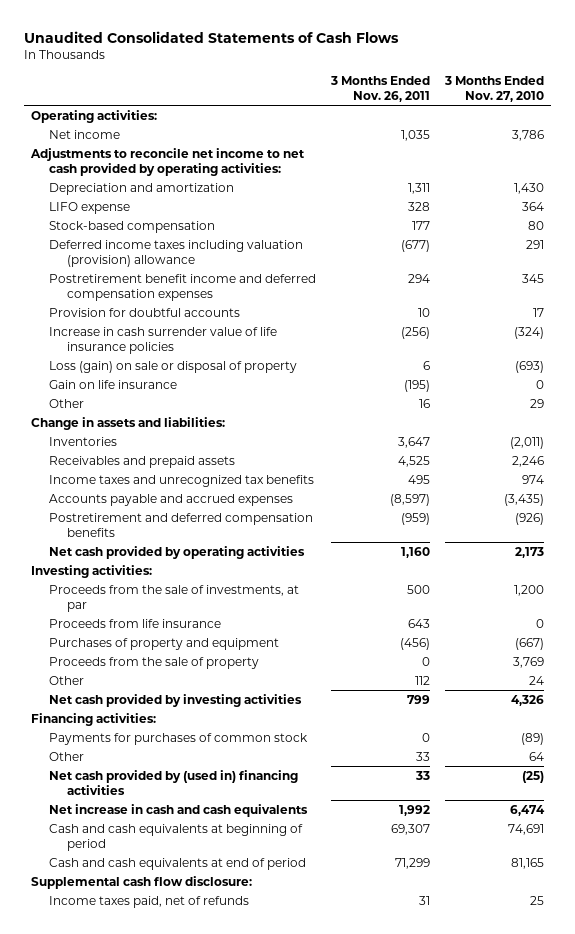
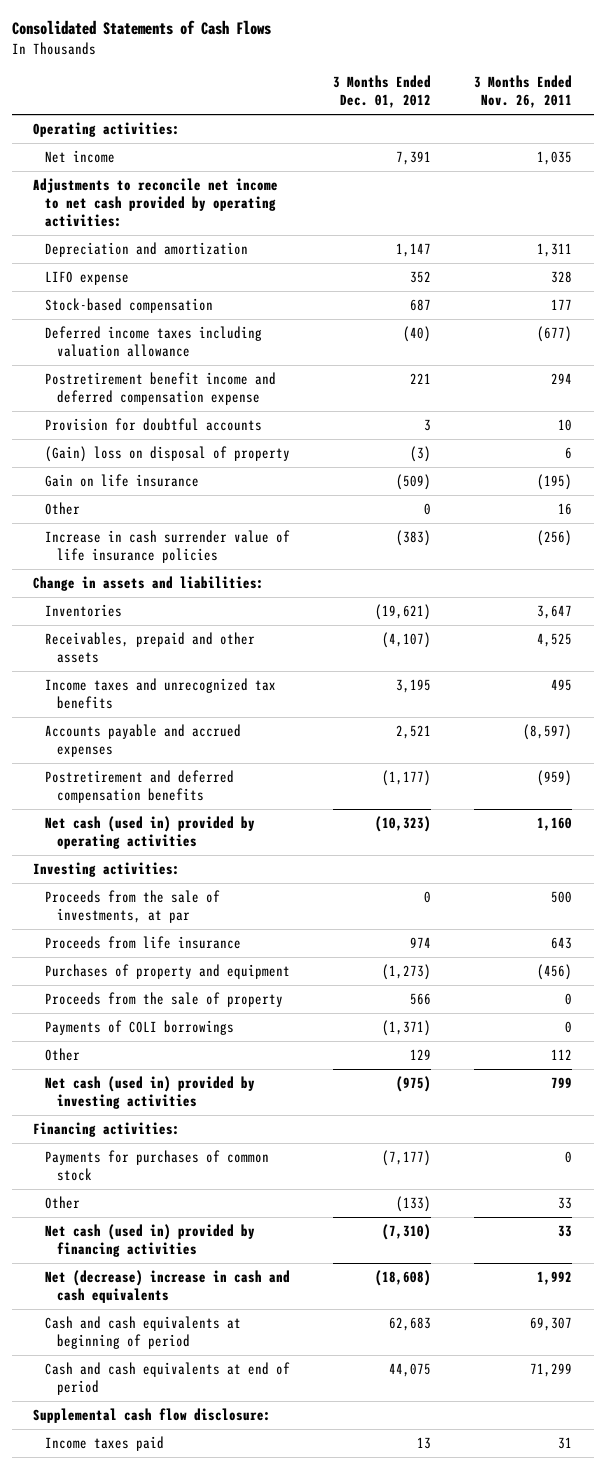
[23,30,399,43] Unaudited Consolidated Statements of Cash Flows -> [11,20,271,36] Consolidated Statements of Cash Flows
[443,76,544,102] 3 Months Ended Nov. 27, 2010 -> none
none -> [332,75,431,109] 3 Months Ended Dec. 01, 2012
[49,239,304,267] Deferred income taxes including valuation (provision) allowance -> [44,326,262,358] Deferred income taxes including valuation allowance
[49,273,317,301] Postretirement benefit income and deferred compensation expenses -> [44,372,276,406] Postretirement benefit income and deferred compensation expense
[49,360,298,373] Loss (gain) on sale or disposal of property -> [44,446,290,463] (Gain) loss on disposal of property
[49,326,278,354] Increase in cash surrender value of life insurance policies -> [44,530,290,564] Increase in cash surrender value of life insurance policies
[49,455,236,468] Receivables and prepaid assets -> [44,632,255,664] Receivables, prepaid and other assets
[49,545,306,559] Net cash provided by operating activities -> [44,816,255,850] Net cash (used in) provided by operating activities
none -> [44,1020,234,1036] Payments of COLI borrowings
[49,693,303,707] Net cash provided by investing activities -> [44,1076,255,1110] Net cash (used in) provided by investing activities
[49,769,299,795] Net cash provided by (used in) financing activities -> [44,1224,255,1258] Net cash (used in) provided by financing activities
[49,803,309,817] Net increase in cash and cash equivalents -> [44,1270,290,1304] Net (decrease) increase in cash and cash equivalents
[49,895,250,908] Income taxes paid, net of refunds -> [44,1436,164,1452] Income taxes paid

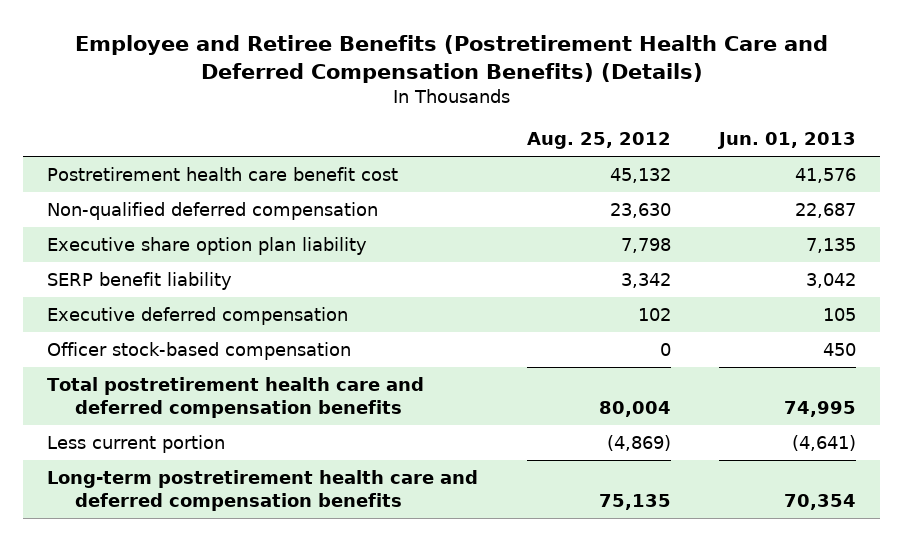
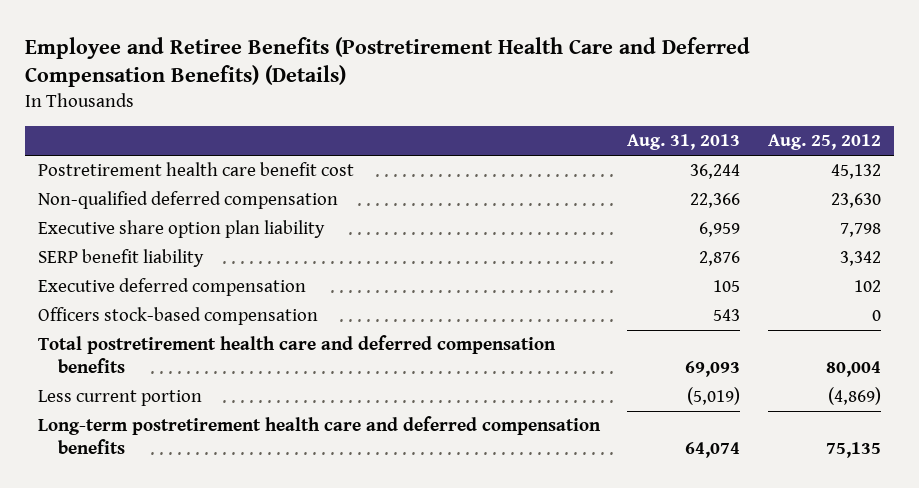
[716,132,856,150] Jun. 01, 2013 -> none
none -> [627,134,741,151] Aug. 31, 2013
[47,341,352,360] Officer stock-based compensation -> [38,307,319,326] Officers stock-based compensation

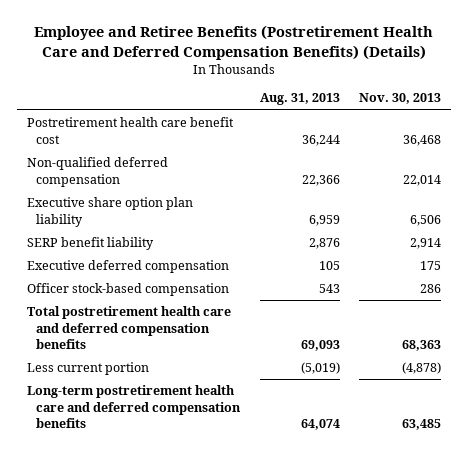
[767,134,881,151] Aug. 25, 2012 -> none
none -> [358,93,441,105] Nov. 30, 2013
[38,307,319,326] Officers stock-based compensation -> [27,283,230,297] Officer stock-based compensation

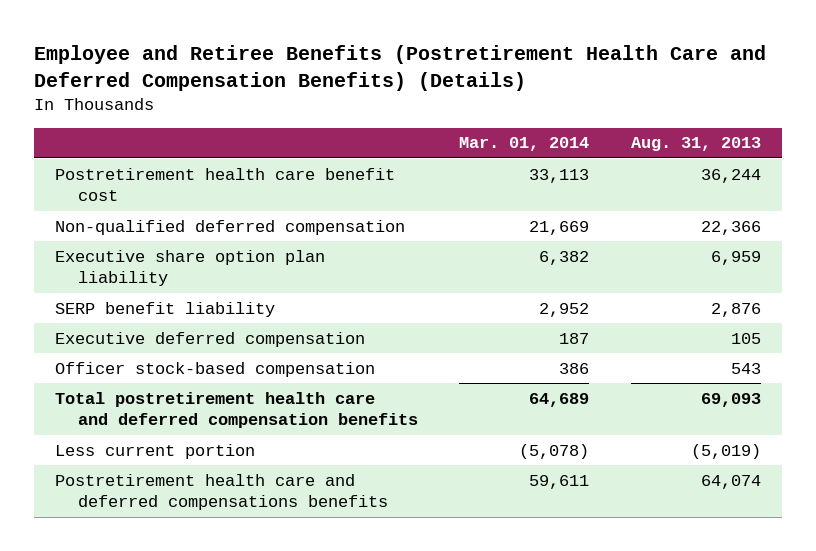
[358,93,441,105] Nov. 30, 2013 -> none
none -> [459,137,590,152] Mar. 01, 2014
[27,385,242,428] Long-term postretirement health care and deferred compensation benefits -> [54,473,388,511] Postretirement health care and deferred compensations benefits

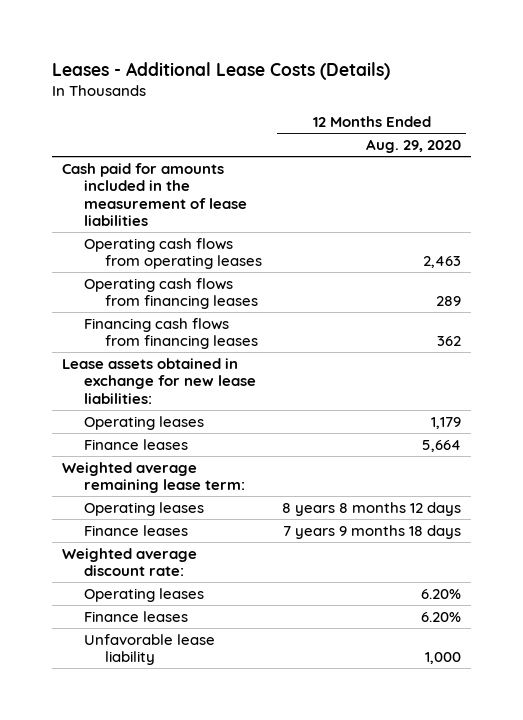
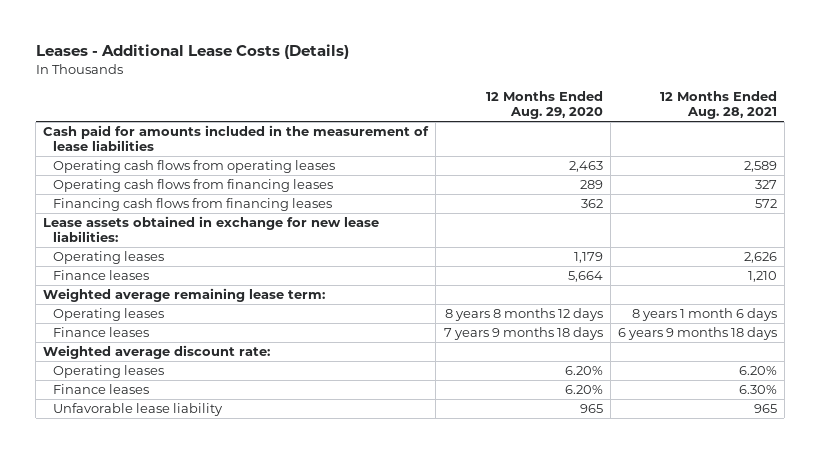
none -> [659,90,777,120] 12 Months Ended Aug. 28, 2021
[425,652,462,665] 1,000 -> [579,404,603,414] 965

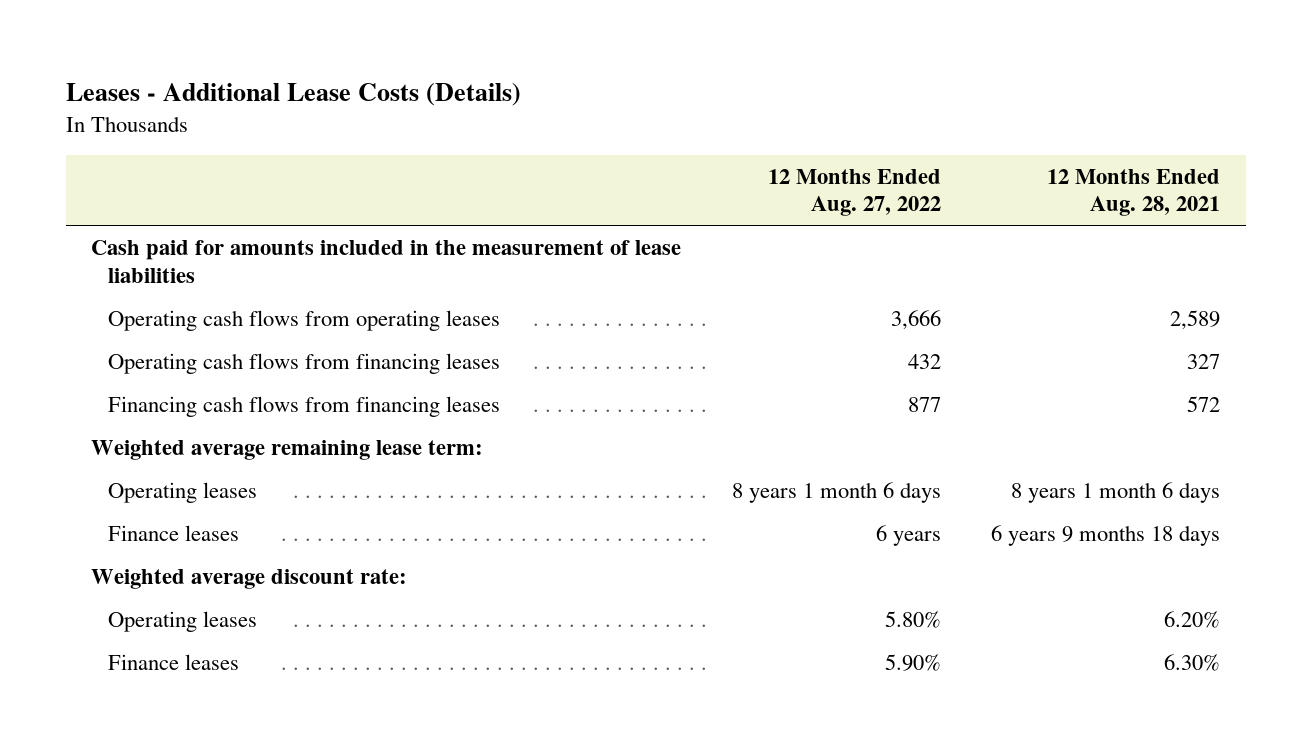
[485,90,603,120] 12 Months Ended Aug. 29, 2020 -> none
none -> [767,168,941,217] 12 Months Ended Aug. 27, 2022
[43,216,380,243] Lease assets obtained in exchange for new lease liabilities: -> none
[53,251,165,265] Operating leases -> none
[53,270,150,281] Finance leases -> none
[53,403,224,417] Unfavorable lease liability -> none

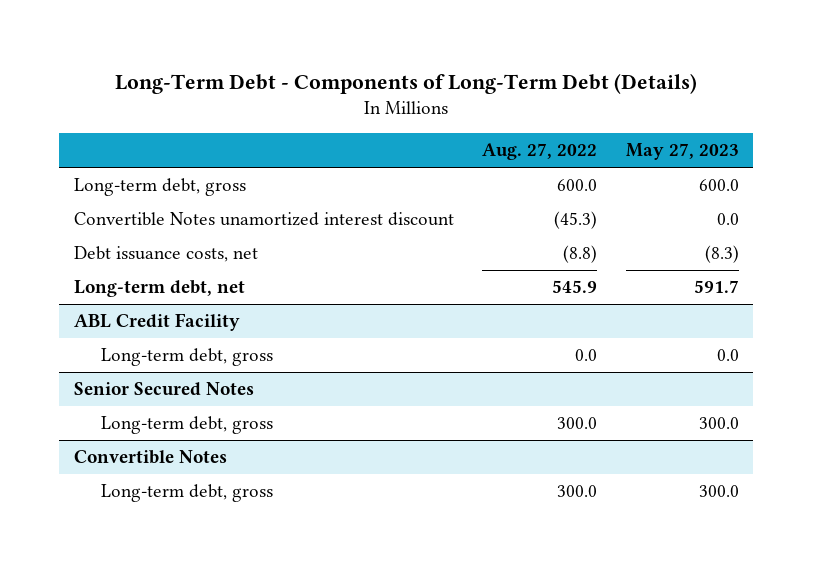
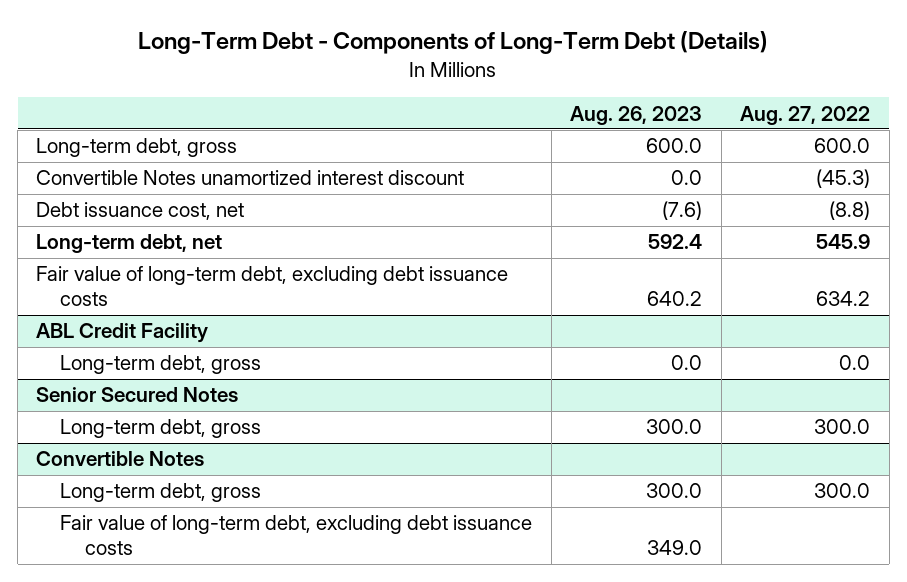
[625,143,739,161] May 27, 2023 -> none
none -> [570,105,703,125] Aug. 26, 2023
[73,246,258,263] Debt issuance costs, net -> [36,202,245,221] Debt issuance cost, net
none -> [36,266,509,307] Fair value of long-term debt, excluding debt issuance costs
none -> [60,515,533,556] Fair value of long-term debt, excluding debt issuance costs

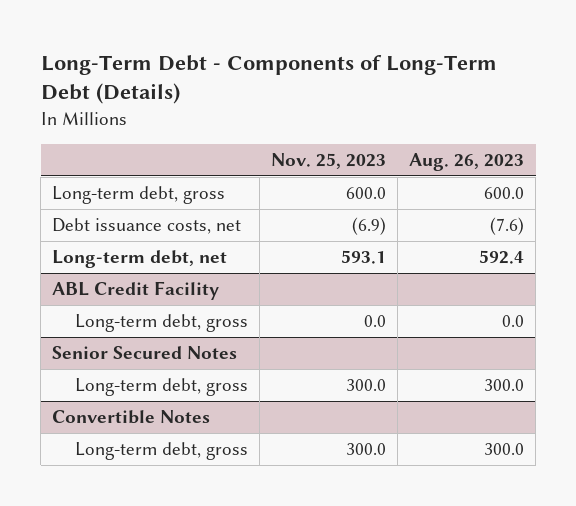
[740,105,871,125] Aug. 27, 2022 -> none
none -> [271,152,387,169] Nov. 25, 2023
[36,170,465,186] Convertible Notes unamortized interest discount -> none
[36,202,245,221] Debt issuance cost, net -> [52,218,242,235] Debt issuance costs, net
[36,266,509,307] Fair value of long-term debt, excluding debt issuance costs -> none
[60,515,533,556] Fair value of long-term debt, excluding debt issuance costs -> none

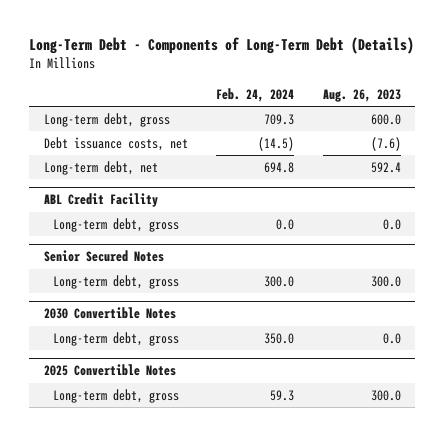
[271,152,387,169] Nov. 25, 2023 -> none
none -> [216,87,295,102] Feb. 24, 2024
none -> [43,307,176,320] 2030 Convertible Notes
none -> [53,331,180,346] Long-term debt, gross
[52,410,211,425] Convertible Notes -> [43,364,176,377] 2025 Convertible Notes

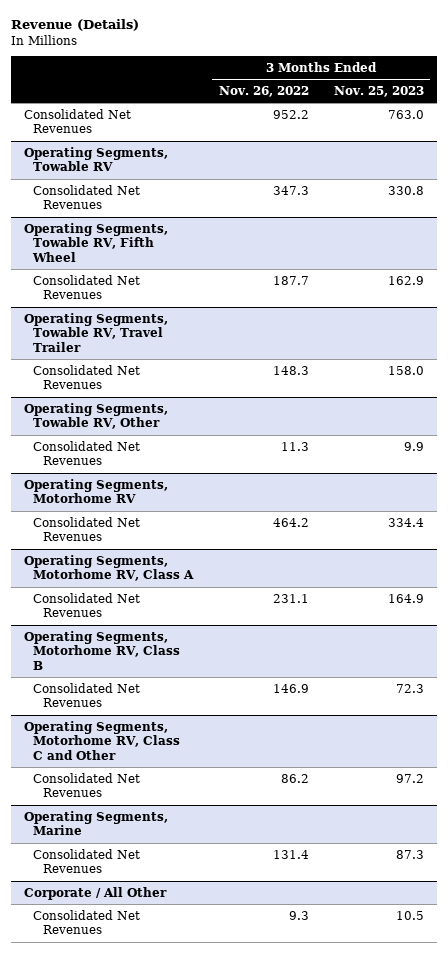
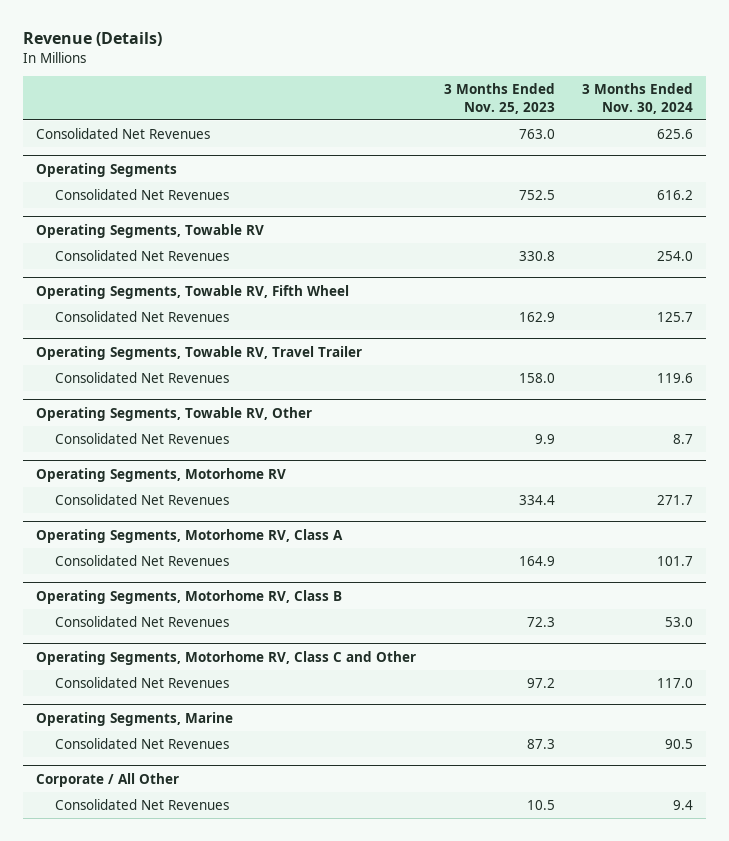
[218,85,309,97] Nov. 26, 2022 -> none
none -> [581,83,693,114] 3 Months Ended Nov. 30, 2024
none -> [36,162,178,177] Operating Segments
none -> [54,188,229,200] Consolidated Net Revenues

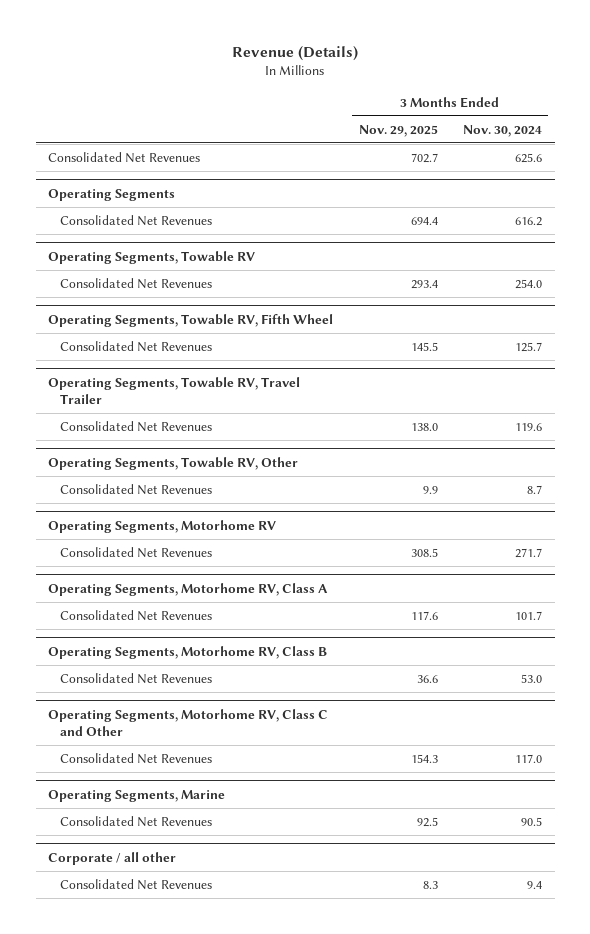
[443,83,555,114] 3 Months Ended Nov. 25, 2023 -> none
none -> [358,124,438,137] Nov. 29, 2025
[36,772,180,787] Corporate / All Other -> [48,851,177,865] Corporate / all other

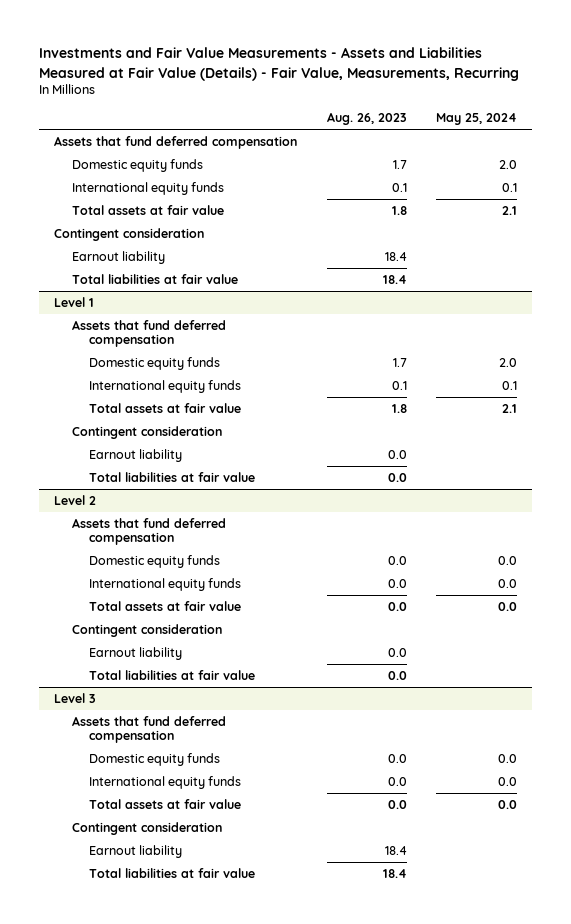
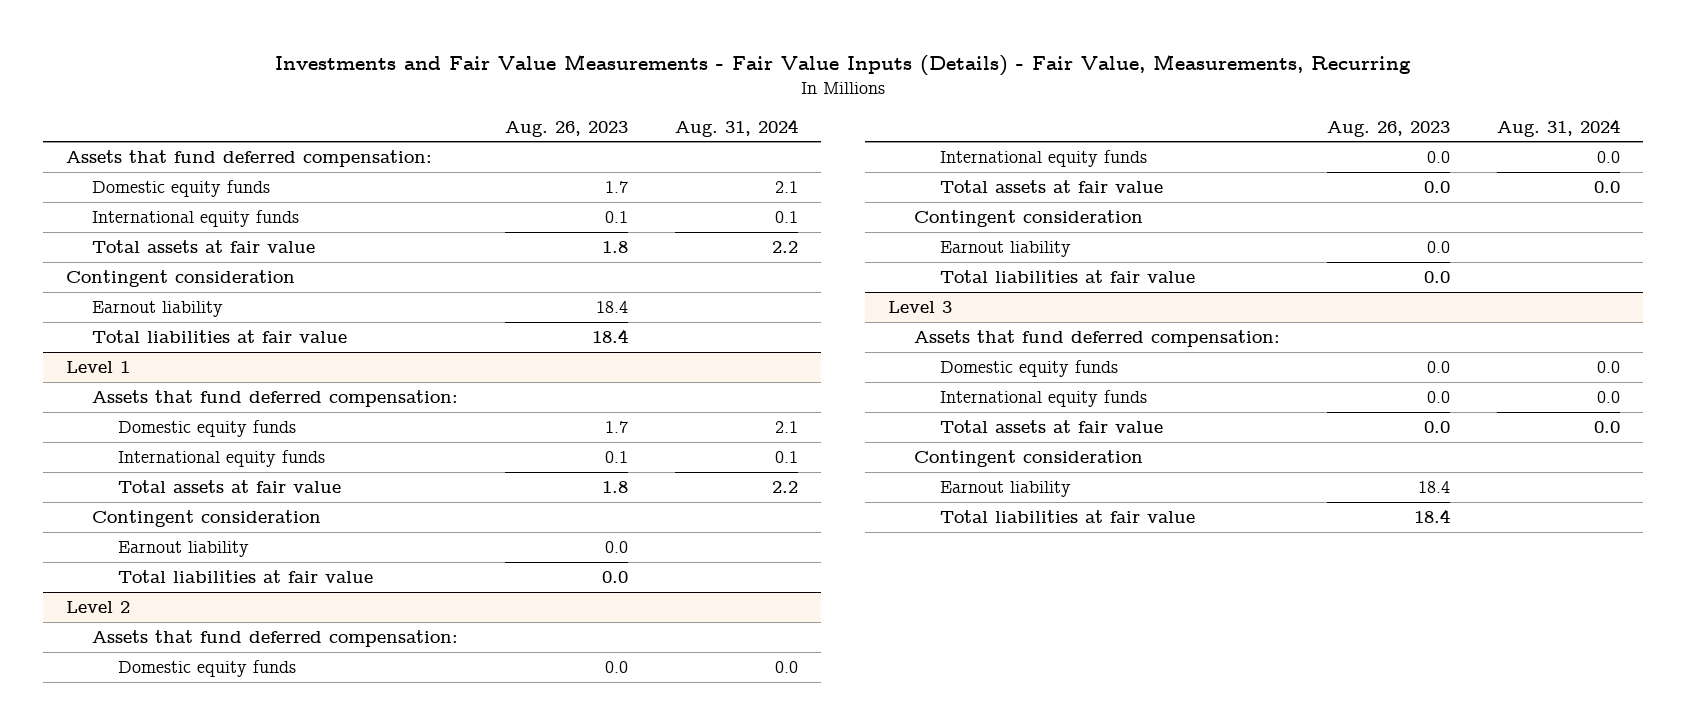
[39,47,520,81] Investments and Fair Value Measurements - Assets and Liabilities Measured at Fair Value (Details) - Fair Value, Measurements, Recurring -> [275,54,1412,77] Investments and Fair Value Measurements - Fair Value Inputs (Details) - Fair Value, Measurements, Recurring
[436,113,518,126] May 25, 2024 -> none
none -> [674,118,798,137] Aug. 31, 2024
[54,135,298,149] Assets that fund deferred compensation -> [66,149,433,167] Assets that fund deferred compensation:
[71,319,226,348] Assets that fund deferred compensation -> [92,389,459,407] Assets that fund deferred compensation:
[71,517,226,546] Assets that fund deferred compensation -> [92,629,459,647] Assets that fund deferred compensation:
[71,715,226,744] Assets that fund deferred compensation -> [914,329,1281,347] Assets that fund deferred compensation:

